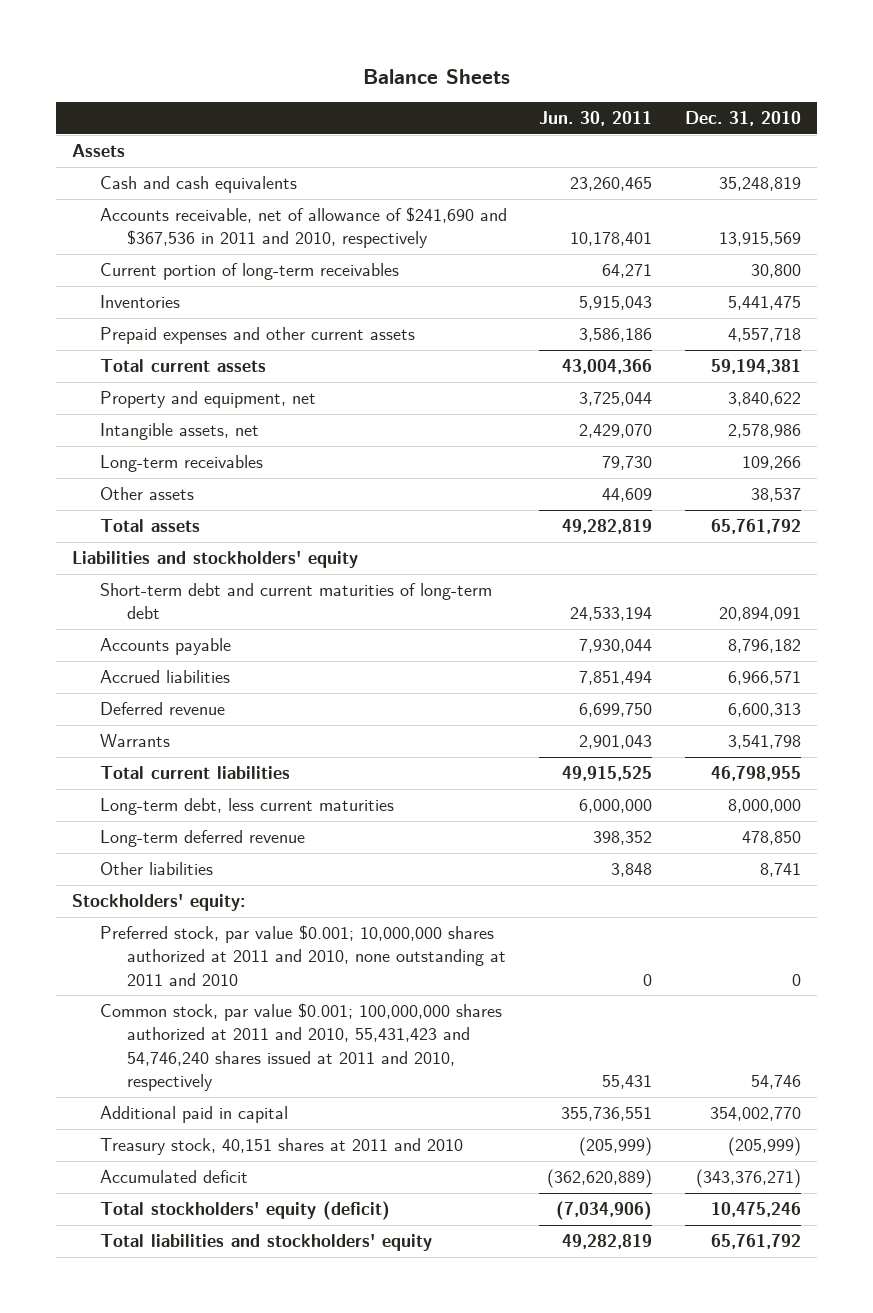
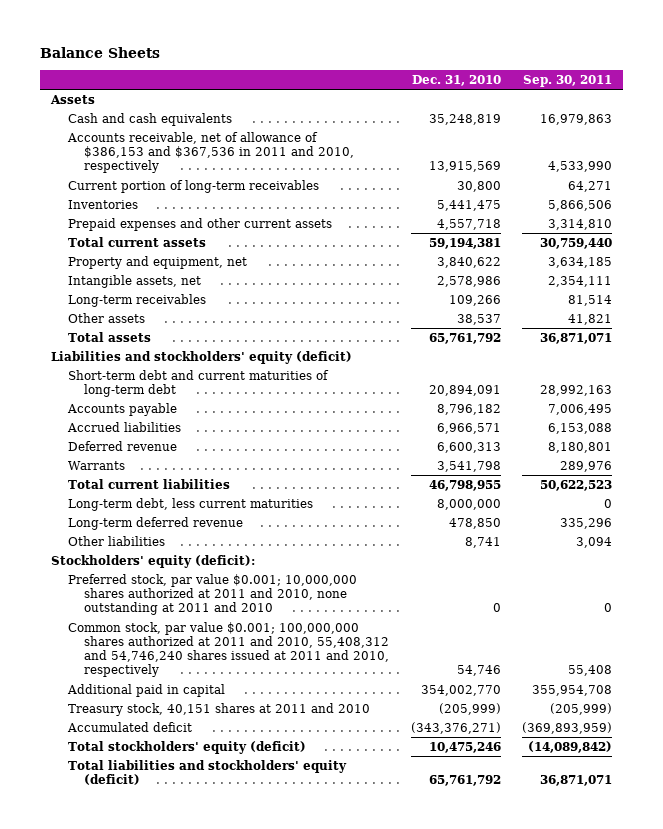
[539,111,653,127] Jun. 30, 2011 -> none
none -> [523,75,613,88] Sep. 30, 2011
[99,207,507,249] Accounts receivable, net of allowance of $241,690 and $367,536 in 2011 and 2010, respectively -> [66,131,355,174] Accounts receivable, net of allowance of $386,153 and $367,536 in 2011 and 2010, respectively
[72,551,359,569] Liabilities and stockholders' equity -> [50,350,352,364] Liabilities and stockholders' equity (deficit)
[72,894,246,912] Stockholders' equity: -> [50,554,255,568] Stockholders' equity (deficit):
[99,1003,502,1092] Common stock, par value $0.001; 100,000,000 shares authorized at 2011 and 2010, 55,431,423 and 54,746,240 shares issued at 2011 and 2010, respectively -> [67,621,390,678] Common stock, par value $0.001; 100,000,000 shares authorized at 2011 and 2010, 55,408,312 and 54,746,240 shares issued at 2011 and 2010, respectively
[99,1234,432,1252] Total liabilities and stockholders' equity -> [67,759,347,786] Total liabilities and stockholders' equity (deficit)

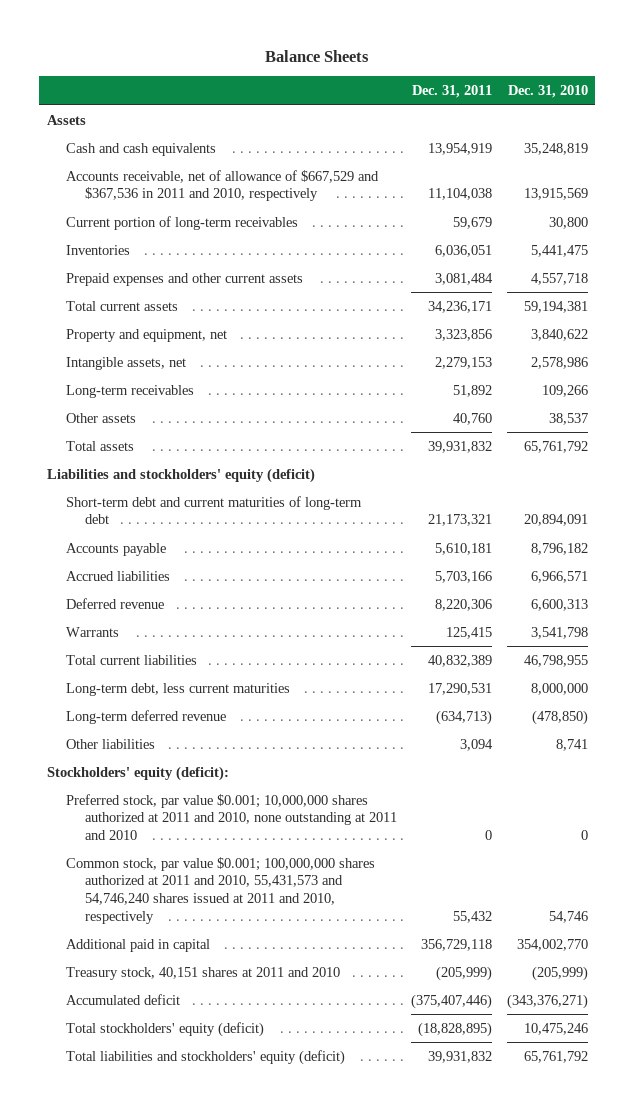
[523,75,613,88] Sep. 30, 2011 -> none
none -> [412,85,493,99] Dec. 31, 2011
[66,131,355,174] Accounts receivable, net of allowance of $386,153 and $367,536 in 2011 and 2010, respectively -> [65,169,379,202] Accounts receivable, net of allowance of $667,529 and $367,536 in 2011 and 2010, respectively
[448,517,501,529] 478,850 -> [531,709,588,725] (478,850)
[67,621,390,678] Common stock, par value $0.001; 100,000,000 shares authorized at 2011 and 2010, 55,408,312 and 54,746,240 shares issued at 2011 and 2010, respectively -> [65,856,375,924] Common stock, par value $0.001; 100,000,000 shares authorized at 2011 and 2010, 55,431,573 and 54,746,240 shares issued at 2011 and 2010, respectively

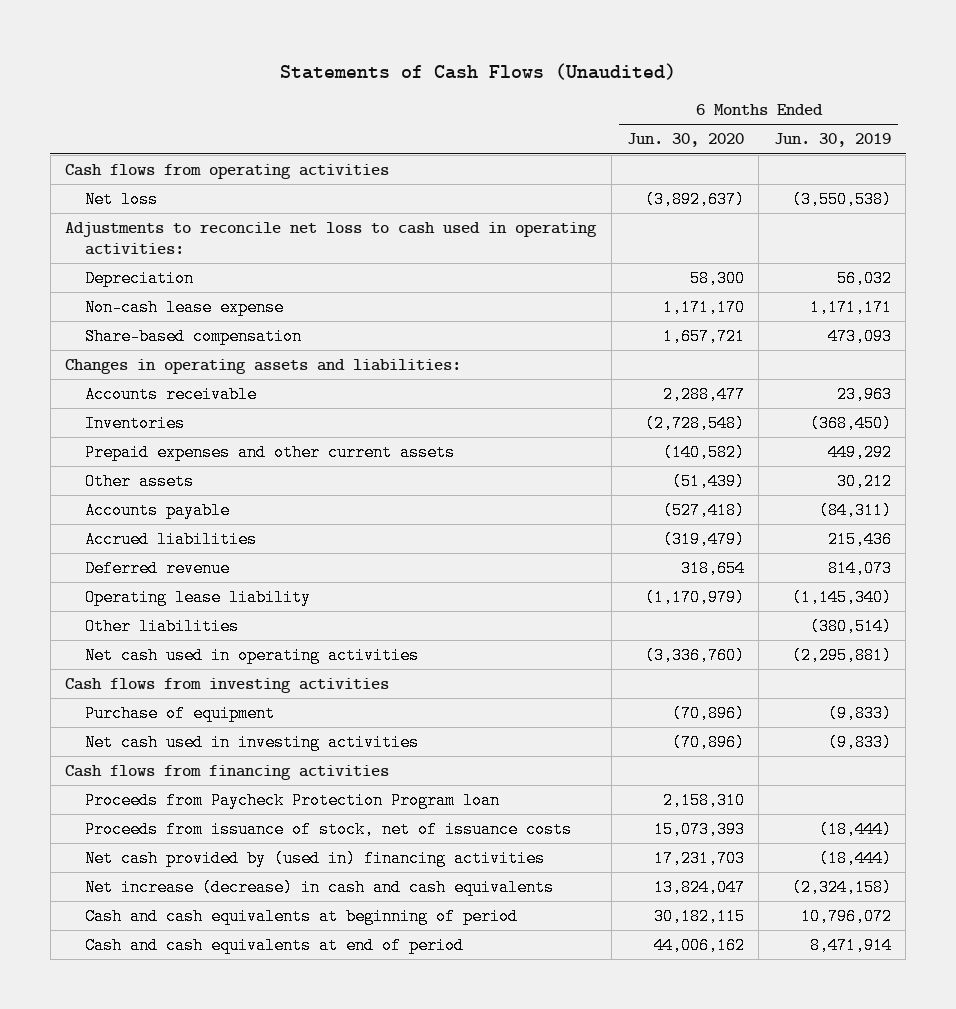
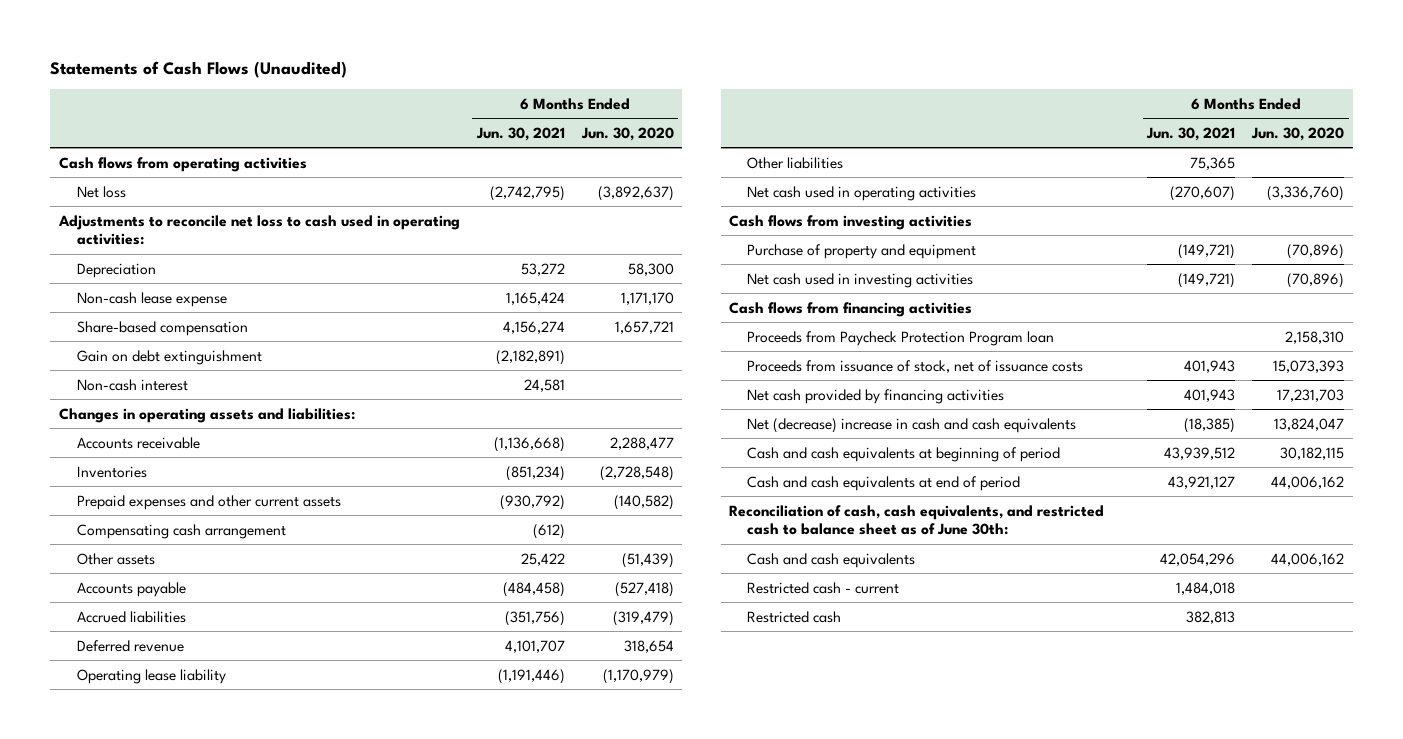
[773,133,891,148] Jun. 30, 2019 -> none
none -> [475,126,565,141] Jun. 30, 2021
none -> [76,349,262,365] Gain on debt extinguishment
none -> [76,378,188,391] Non-cash interest
none -> [76,523,286,539] Compensating cash arrangement
[84,704,275,722] Purchase of equipment -> [747,243,977,259] Purchase of property and equipment
[84,849,545,867] Net cash provided by (used in) financing activities -> [747,388,1005,404] Net cash provided by financing activities
[84,878,554,896] Net increase (decrease) in cash and cash equivalents -> [747,417,1077,433] Net (decrease) increase in cash and cash equivalents
none -> [729,504,1105,536] Reconciliation of cash, cash equivalents, and restricted cash to balance sheet as of June 30th:
none -> [747,552,916,568] Cash and cash equivalents
none -> [747,581,900,594] Restricted cash - current
none -> [747,610,842,623] Restricted cash

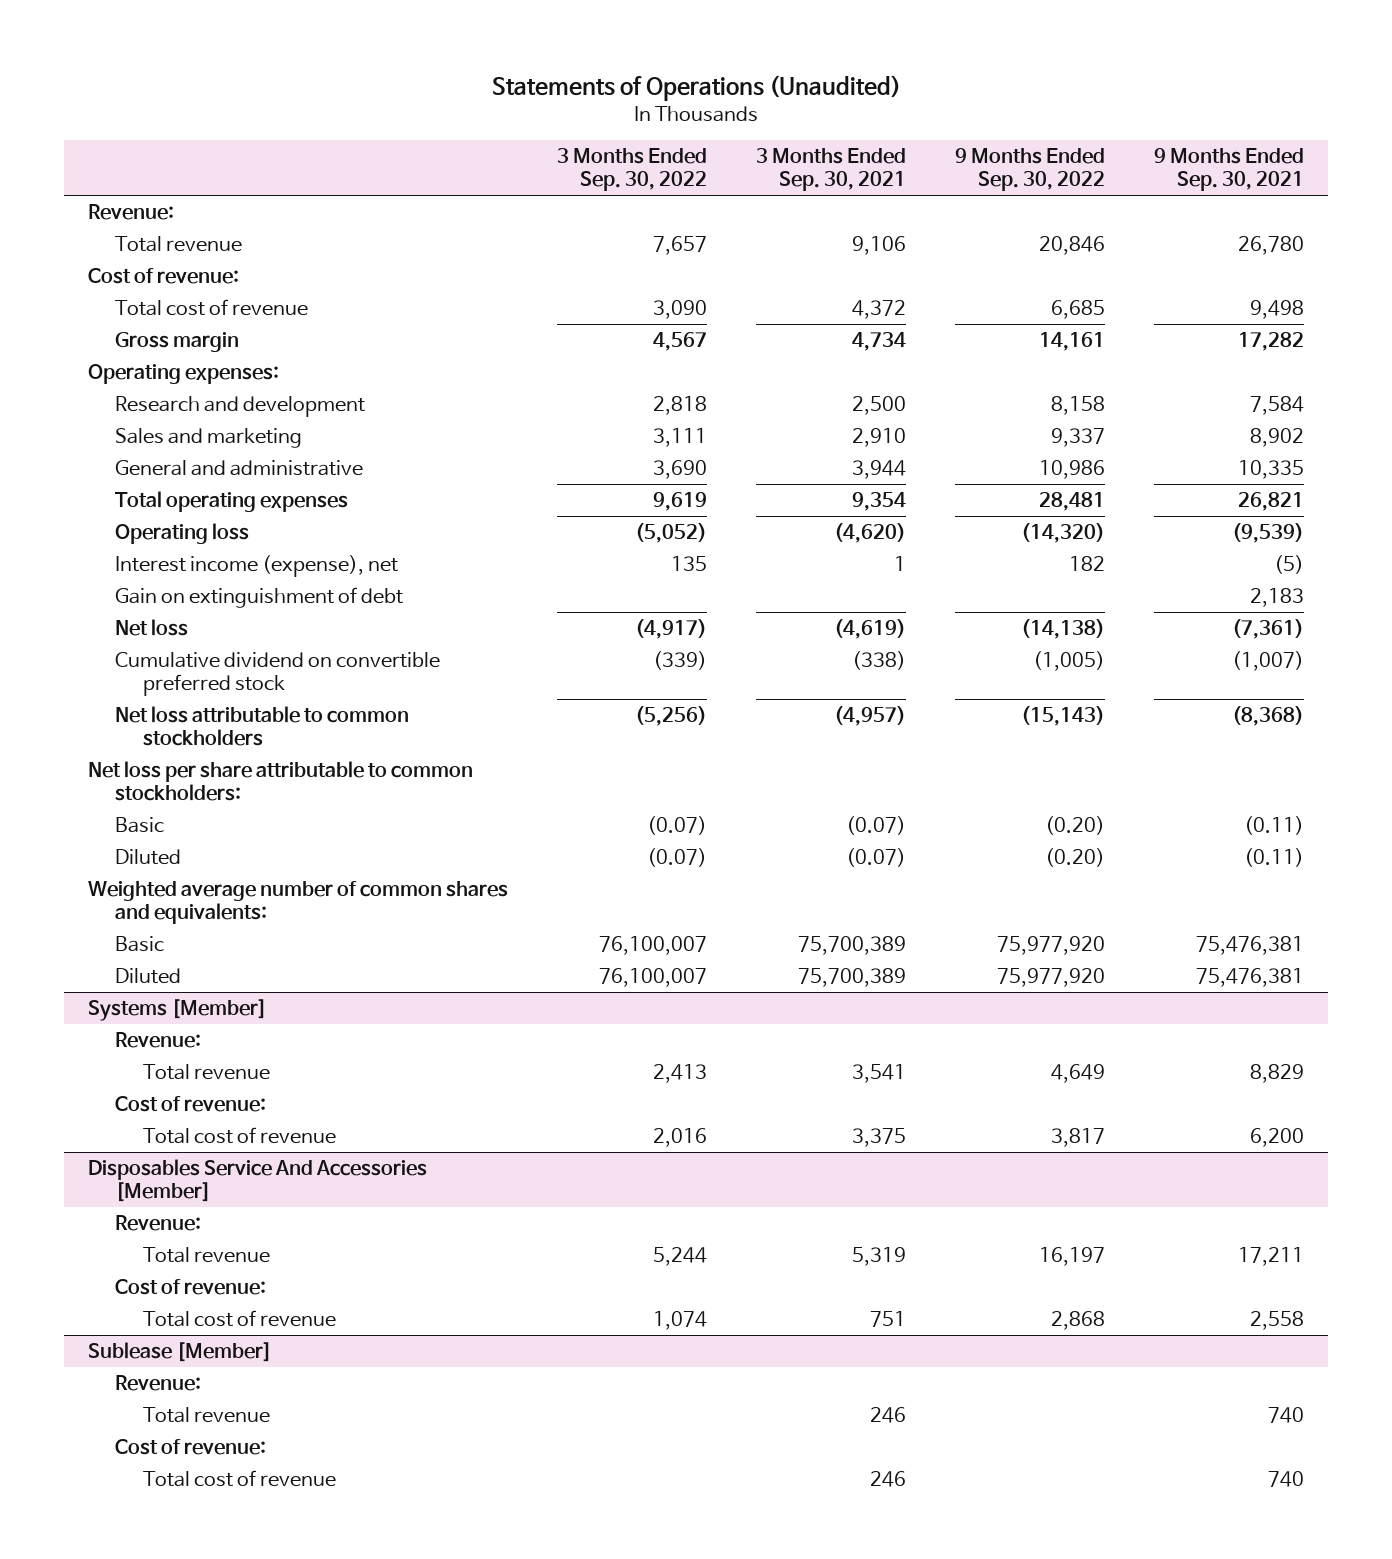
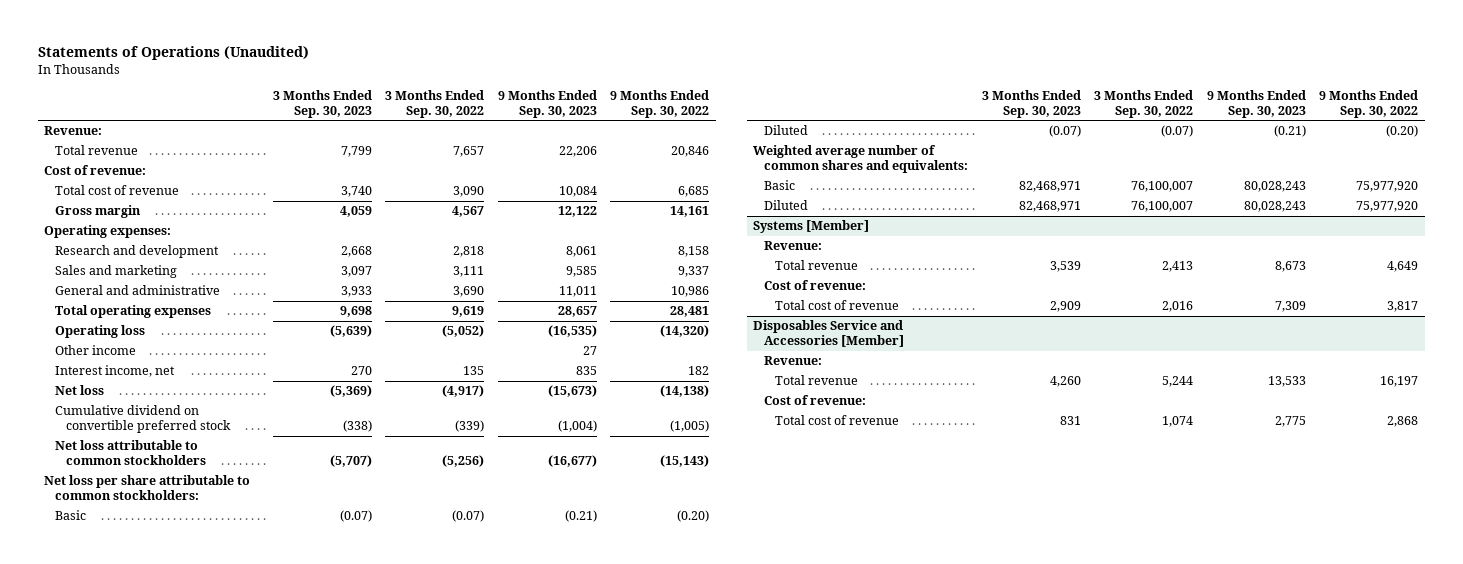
[755,147,906,192] 3 Months Ended Sep. 30, 2021 -> none
[1153,147,1304,192] 9 Months Ended Sep. 30, 2021 -> none
none -> [272,90,372,118] 3 Months Ended Sep. 30, 2023
none -> [497,90,597,118] 9 Months Ended Sep. 30, 2023
[115,586,404,608] Gain on extinguishment of debt -> none
none -> [55,345,137,356] Other income
[115,554,399,577] Interest income (expense), net -> [55,365,176,378] Interest income, net
[88,1158,428,1203] Disposables Service And Accessories [Member] -> [753,320,905,348] Disposables Service and Accessories [Member]
[88,1341,273,1362] Sublease [Member] -> none
[115,1374,202,1391] Revenue: -> none
[142,1406,270,1423] Total revenue -> none
[115,1438,267,1455] Cost of revenue: -> none
[142,1469,336,1487] Total cost of revenue -> none

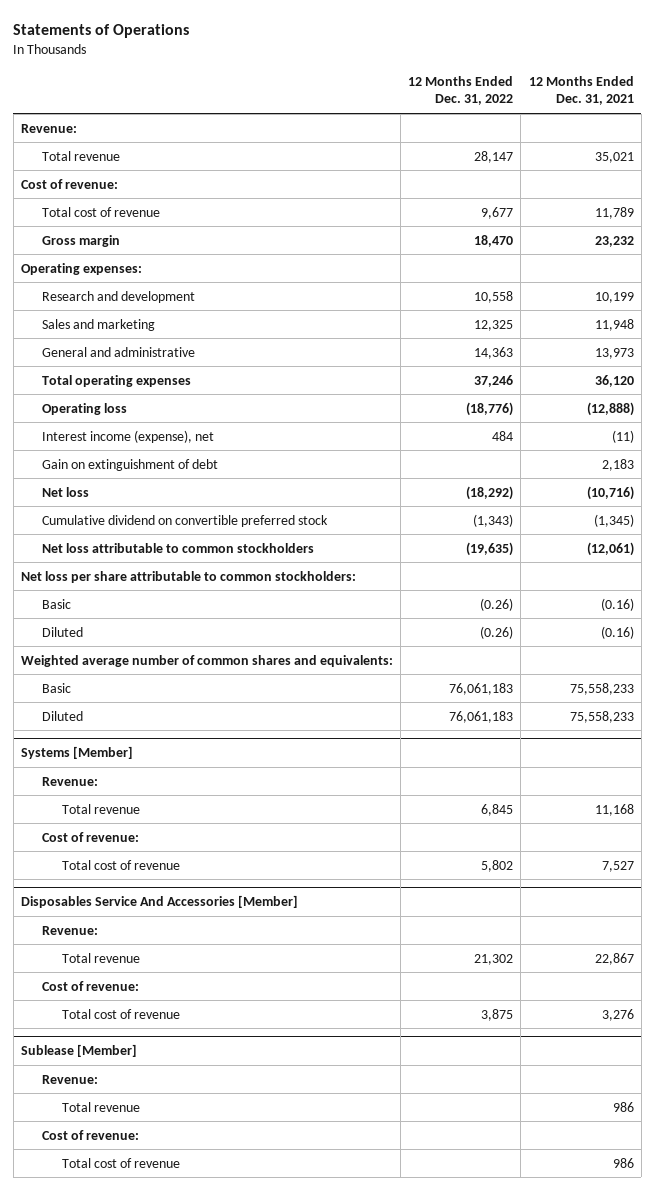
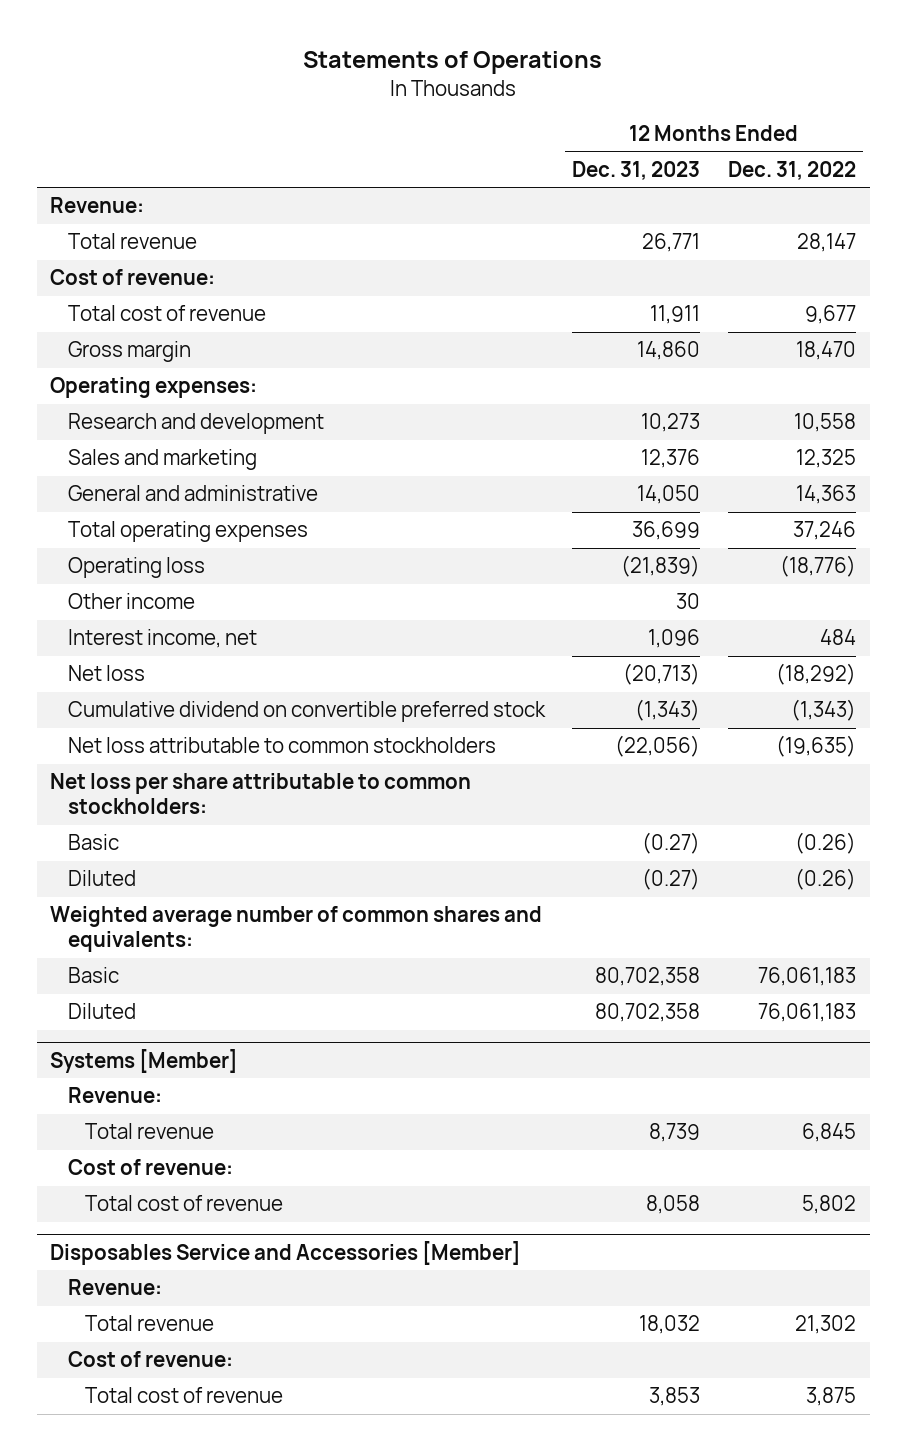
[528,76,634,106] 12 Months Ended Dec. 31, 2021 -> none
none -> [572,161,701,181] Dec. 31, 2023
[41,458,218,471] Gain on extinguishment of debt -> none
none -> [67,593,195,610] Other income
[41,429,214,443] Interest income (expense), net -> [67,629,257,649] Interest income, net
[21,895,299,909] Disposables Service And Accessories [Member] -> [50,1240,522,1265] Disposables Service and Accessories [Member]
[21,1044,138,1058] Sublease [Member] -> none
[41,1074,98,1084] Revenue: -> none
[62,1101,141,1112] Total revenue -> none
[41,1129,139,1140] Cost of revenue: -> none
[62,1157,181,1168] Total cost of revenue -> none

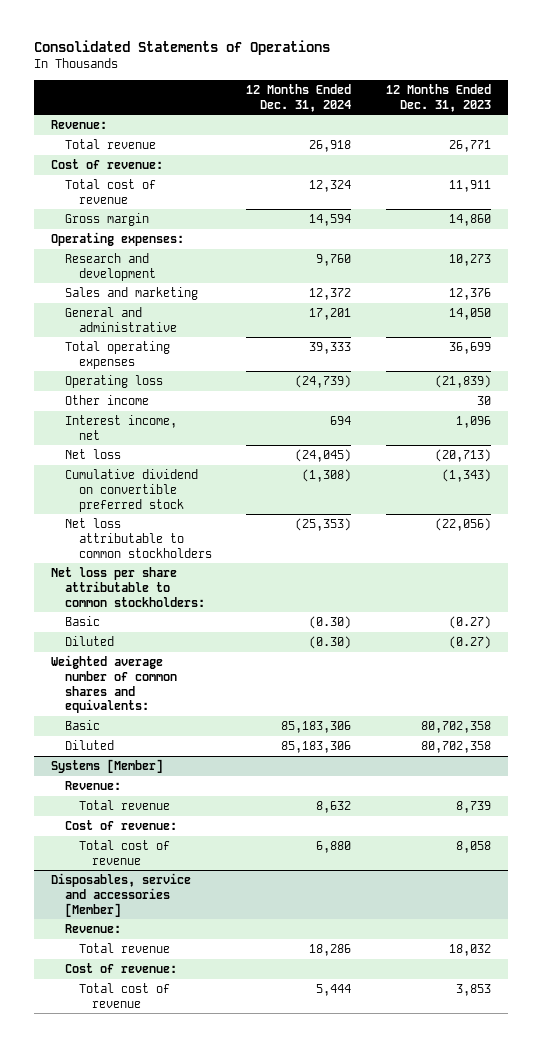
[303,51,603,75] Statements of Operations -> [34,40,331,56] Consolidated Statements of Operations
[727,161,856,181] Dec. 31, 2022 -> none
none -> [246,83,352,112] 12 Months Ended Dec. 31, 2024
[50,1240,522,1265] Disposables Service and Accessories [Member] -> [51,872,192,917] Disposables, service and accessories [Member]

